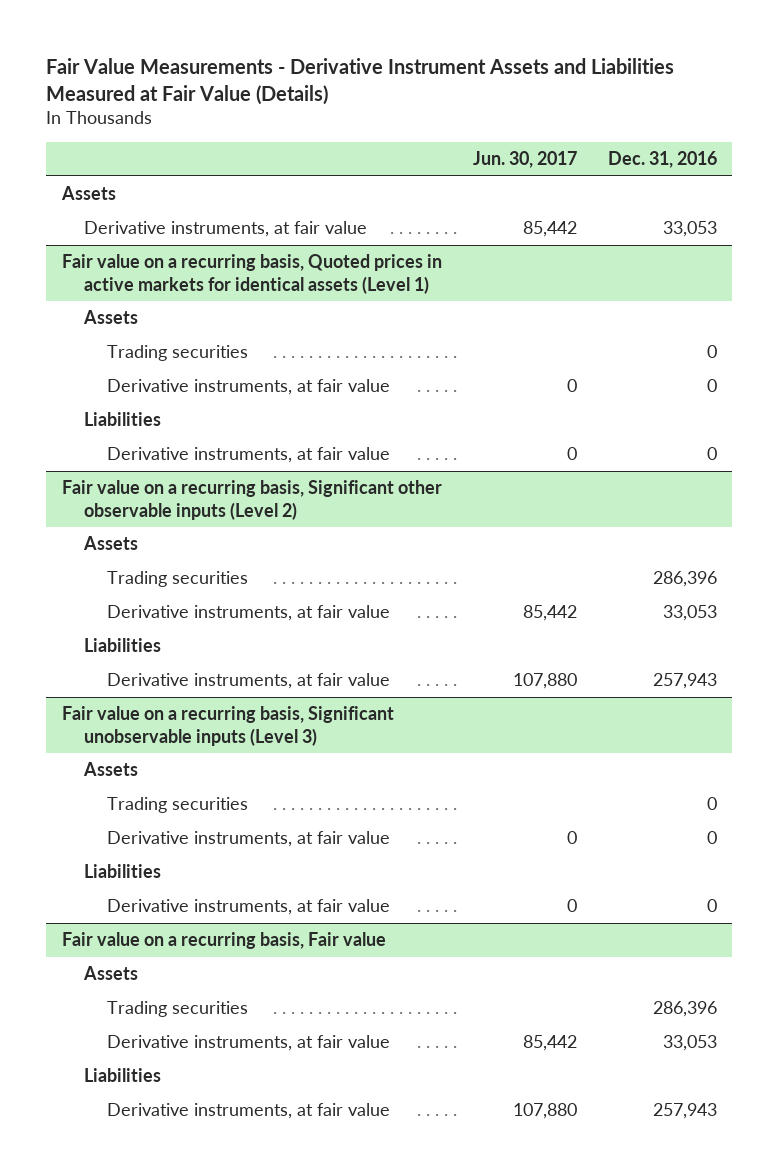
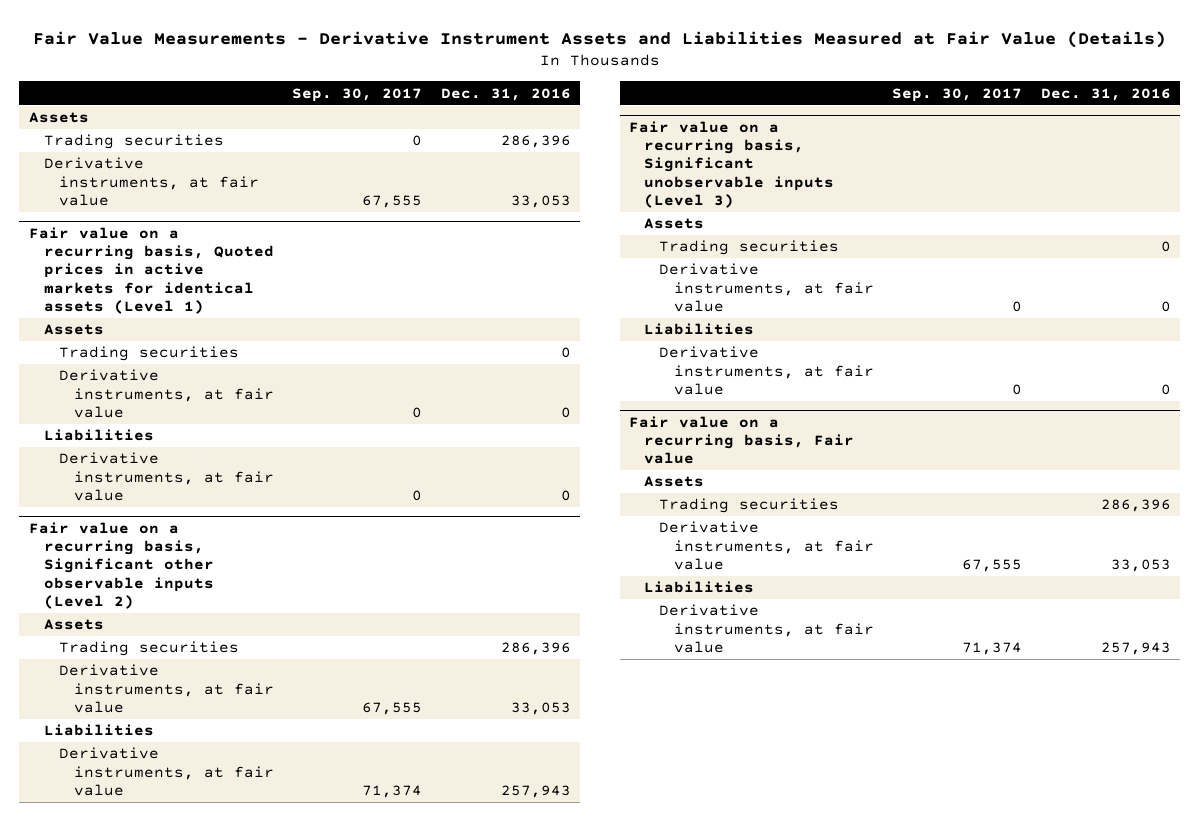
[472,151,577,169] Jun. 30, 2017 -> none
none -> [292,87,423,102] Sep. 30, 2017
none -> [43,134,224,150] Trading securities

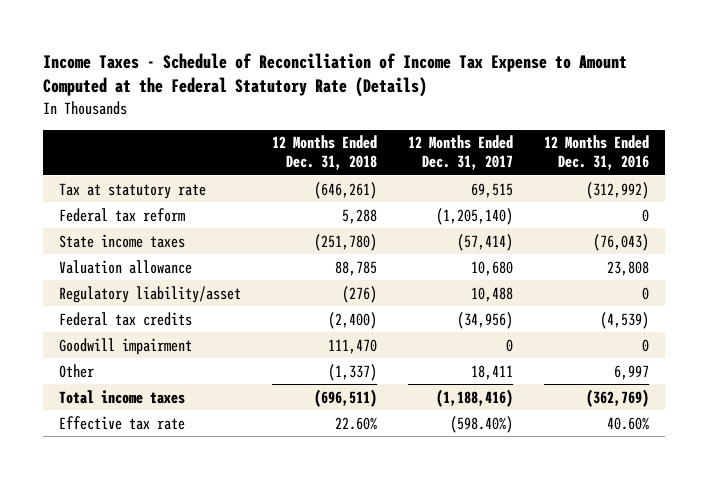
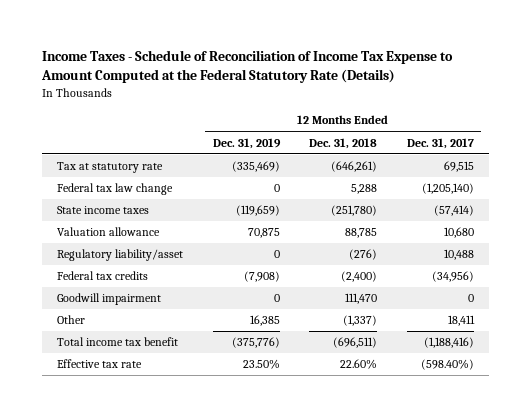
[544,135,650,171] 12 Months Ended Dec. 31, 2016 -> none
none -> [212,137,281,149] Dec. 31, 2019
[58,207,185,222] Federal tax reform -> [57,183,174,196] Federal tax law change
[58,389,185,404] Total income taxes -> [57,337,179,347] Total income tax benefit

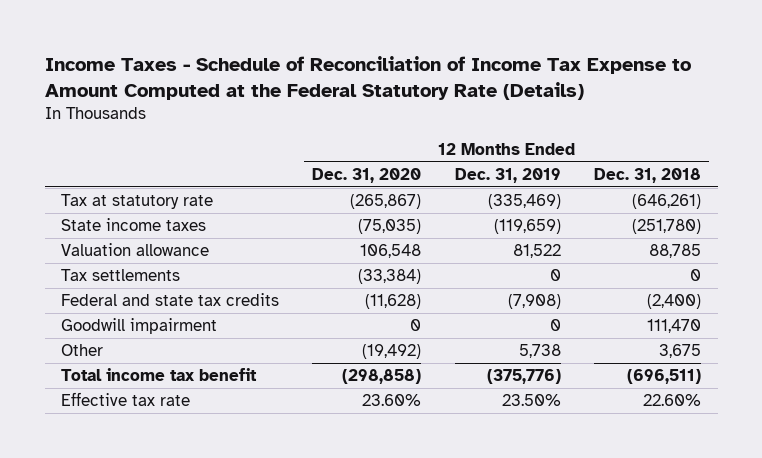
[407,137,475,149] Dec. 31, 2017 -> none
none -> [312,167,422,183] Dec. 31, 2020
[57,183,174,196] Federal tax law change -> none
[57,249,184,262] Regulatory liability/asset -> none
[247,228,280,239] 70,875 -> [512,244,561,259] 81,522
none -> [61,269,181,282] Tax settlements
[57,271,149,281] Federal tax credits -> [61,293,280,307] Federal and state tax credits
[249,315,280,327] 16,385 -> [518,344,561,359] 5,738
[343,315,378,327] (1,337) -> [658,344,701,359] 3,675

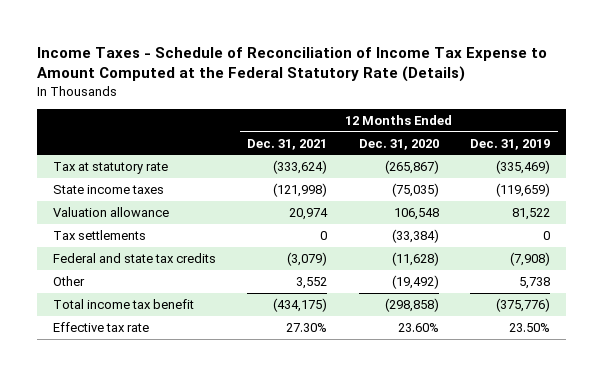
[593,167,701,183] Dec. 31, 2018 -> none
none -> [247,138,328,150] Dec. 31, 2021
[61,318,218,335] Goodwill impairment -> none

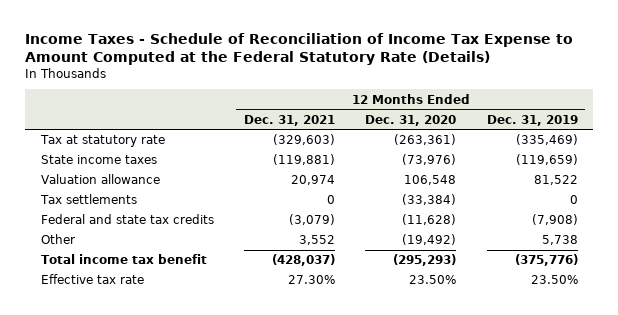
[273,160,328,175] (333,624) -> [272,134,335,146] (329,603)
[384,160,439,175] (265,867) -> [394,134,457,146] (263,361)
[273,183,328,198] (121,998) -> [272,154,335,166] (119,881)
[391,183,439,198] (75,035) -> [402,154,457,166] (73,976)
[273,298,328,313] (434,175) -> [271,254,335,267] (428,037)
[384,298,439,313] (298,858) -> [393,254,457,267] (295,293)
[397,323,439,333] 23.60% -> [409,275,457,285] 23.50%

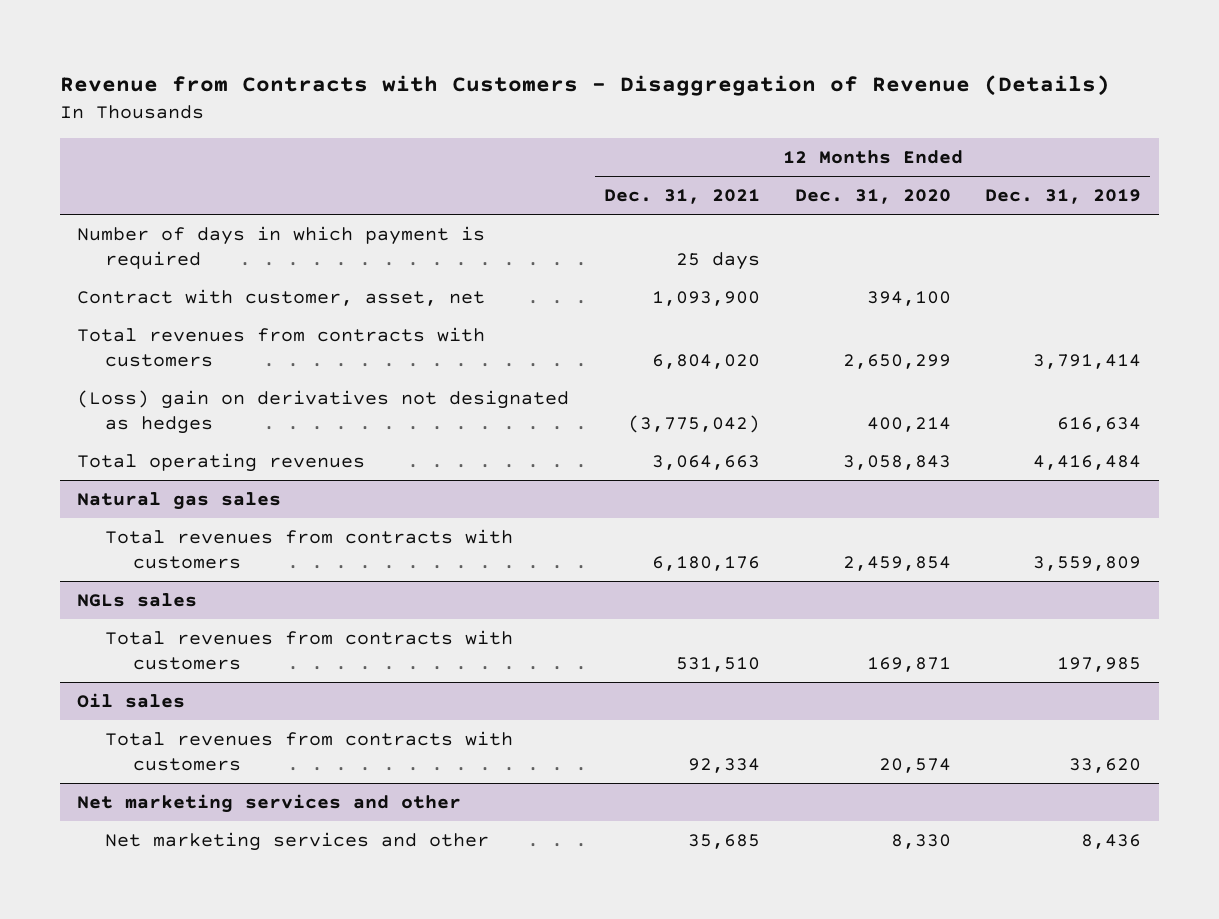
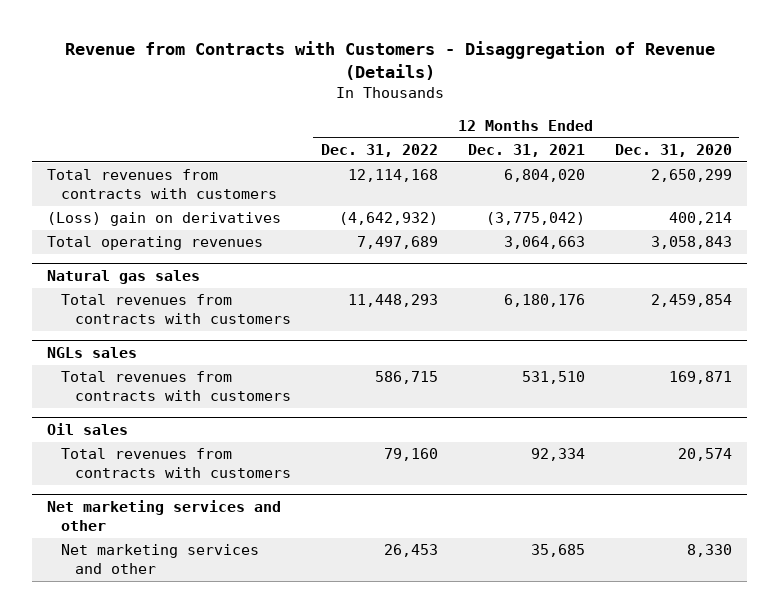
[985,189,1142,205] Dec. 31, 2019 -> none
none -> [320,143,438,157] Dec. 31, 2022
[77,226,486,269] Number of days in which payment is required -> none
[77,289,486,307] Contract with customer, asset, net -> none
[77,390,570,434] (Loss) gain on derivatives not designated as hedges -> [47,212,282,227] (Loss) gain on derivatives

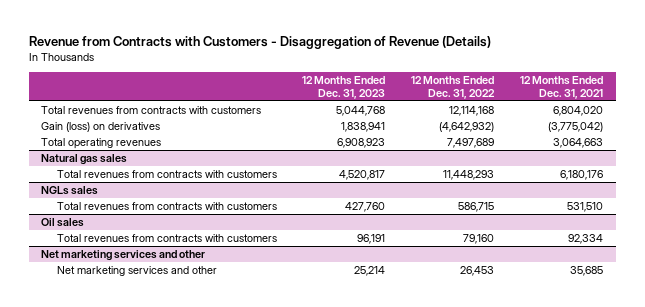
[614,143,732,157] Dec. 31, 2020 -> none
none -> [302,76,386,99] 12 Months Ended Dec. 31, 2023
[47,212,282,227] (Loss) gain on derivatives -> [41,122,161,133] Gain (loss) on derivatives

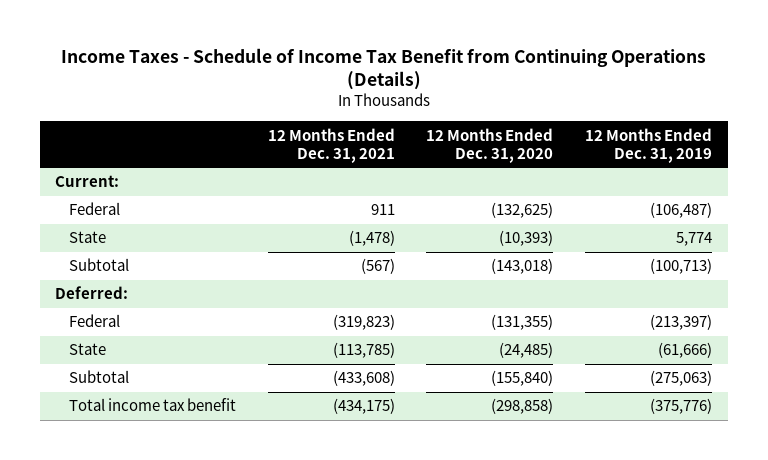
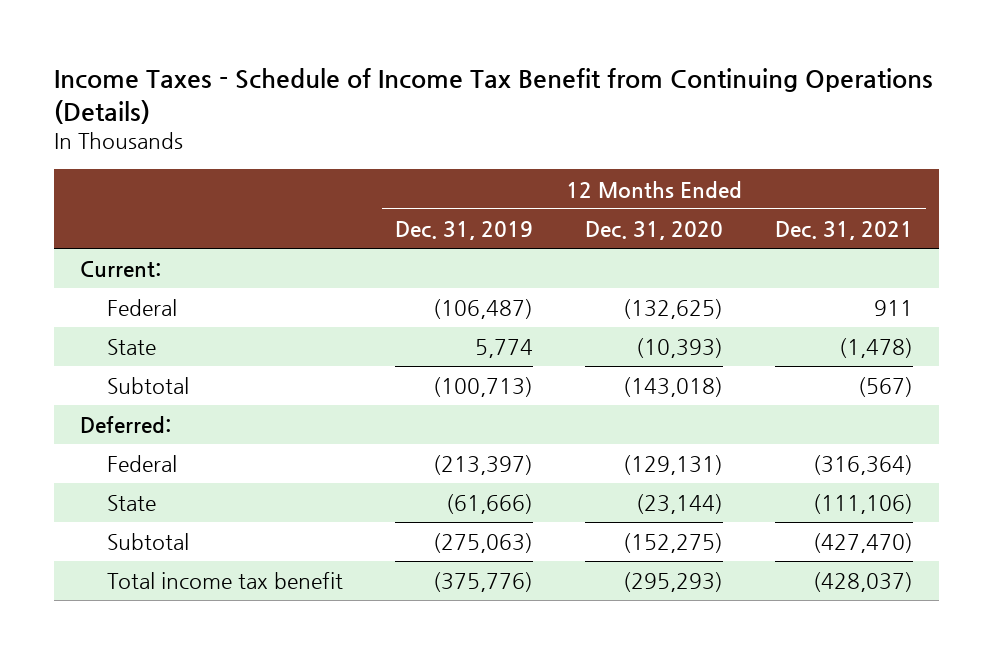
[332,314,395,331] (319,823) -> [813,455,914,476] (316,364)
[491,314,554,331] (131,355) -> [623,455,724,476] (129,131)
[332,342,395,359] (113,785) -> [813,494,914,515] (111,106)
[499,342,554,359] (24,485) -> [636,494,724,515] (23,144)
[332,370,395,387] (433,608) -> [813,533,914,554] (427,470)
[491,370,554,387] (155,840) -> [623,533,724,554] (152,275)
[332,398,395,415] (434,175) -> [813,572,914,593] (428,037)
[491,398,554,415] (298,858) -> [623,572,724,593] (295,293)

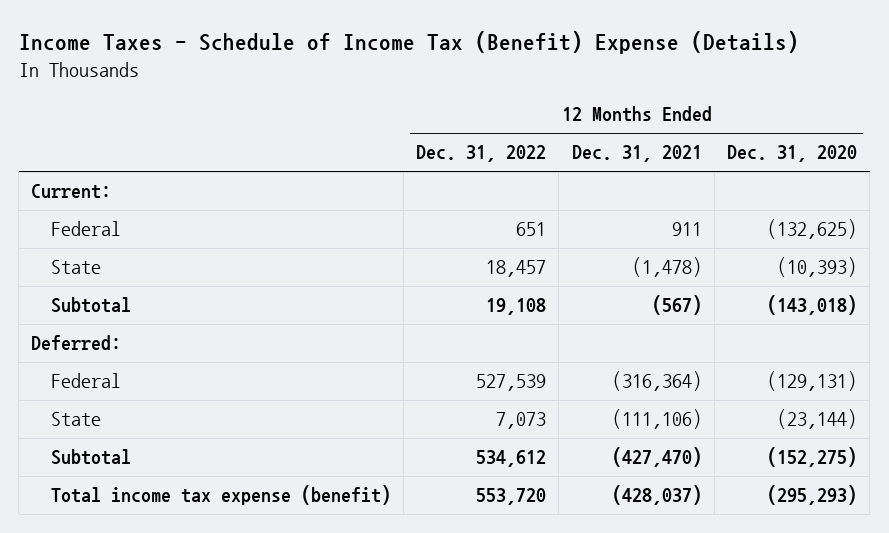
[54,67,934,124] Income Taxes - Schedule of Income Tax Benefit from Continuing Operations (Details) -> [18,31,799,55] Income Taxes - Schedule of Income Tax (Benefit) Expense (Details)
[395,221,534,241] Dec. 31, 2019 -> none
none -> [416,145,547,163] Dec. 31, 2022
[107,572,344,590] Total income tax benefit -> [50,485,391,506] Total income tax expense (benefit)

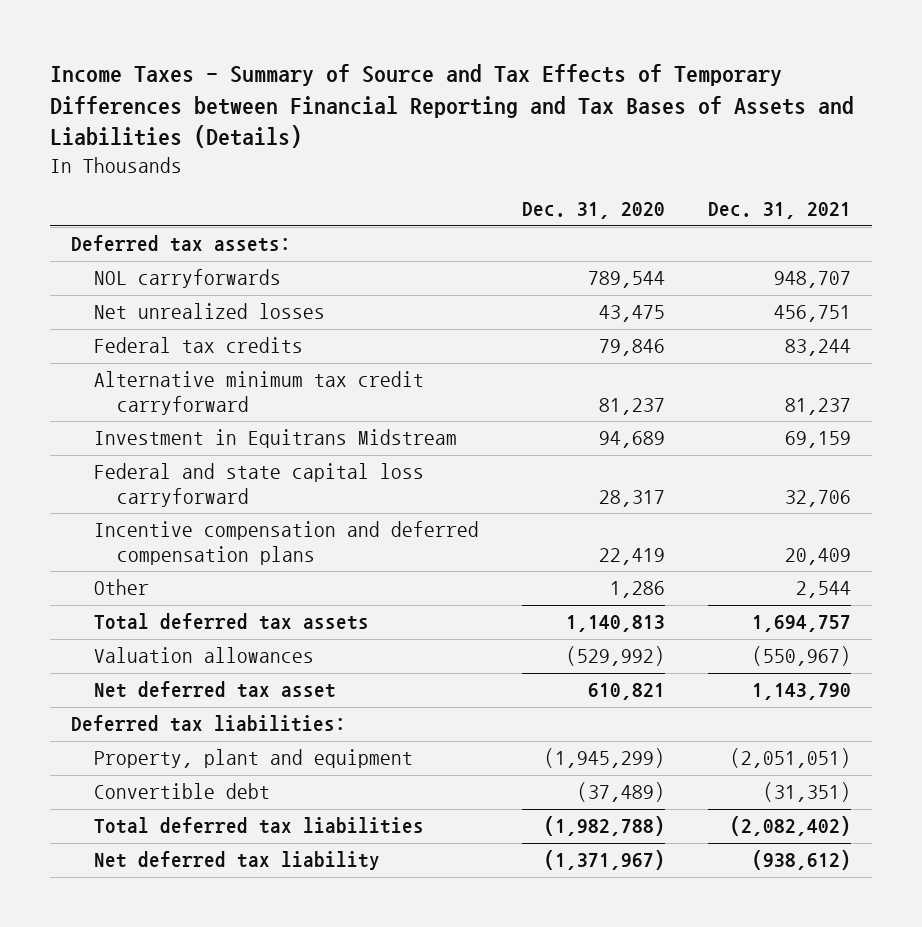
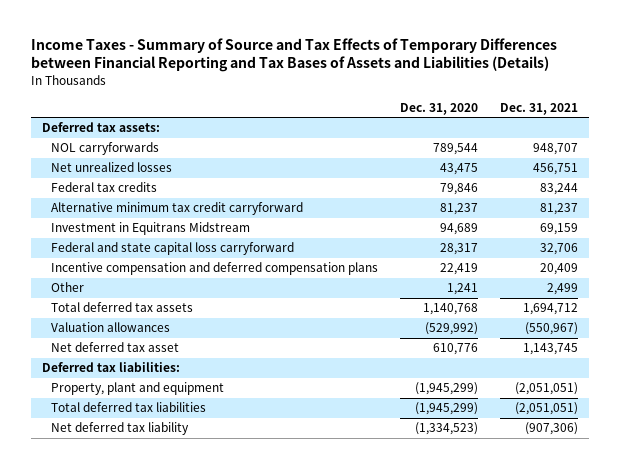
[609,581,665,599] 1,286 -> [446,283,478,296] 1,241
[795,581,851,599] 2,544 -> [546,283,578,296] 2,499
[565,615,665,633] 1,140,813 -> [422,303,478,316] 1,140,768
[751,615,851,633] 1,694,757 -> [522,303,578,316] 1,694,712
[587,683,665,701] 610,821 -> [432,343,478,356] 610,776
[751,683,851,701] 1,143,790 -> [522,343,578,356] 1,143,745
[94,783,271,800] Convertible debt -> none
[543,816,665,837] (1,982,788) -> [414,402,478,416] (1,945,299)
[729,816,851,837] (2,082,402) -> [514,402,578,416] (2,051,051)
[543,850,665,871] (1,371,967) -> [414,422,478,436] (1,334,523)
[751,850,851,871] (938,612) -> [524,422,578,436] (907,306)

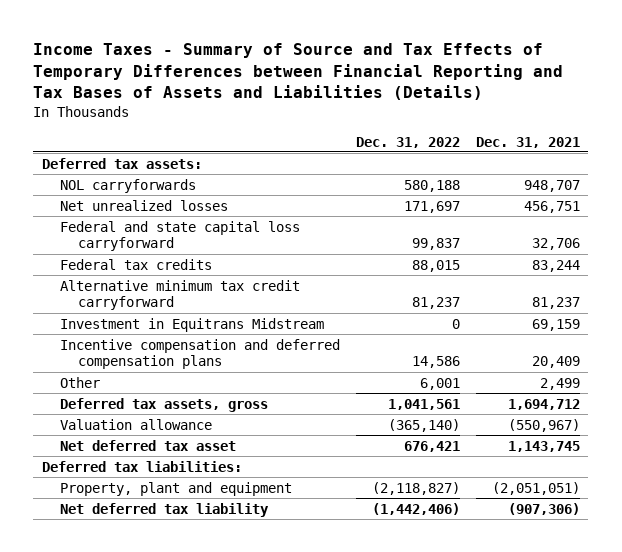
[399,102,478,115] Dec. 31, 2020 -> none
none -> [355,136,460,148] Dec. 31, 2022
[50,242,294,256] Federal and state capital loss carryforward -> [59,220,300,252] Federal and state capital loss carryforward
[50,302,193,313] Total deferred tax assets -> [59,397,268,412] Deferred tax assets, gross
[50,322,170,333] Valuation allowances -> [59,418,212,430] Valuation allowance
[50,402,206,413] Total deferred tax liabilities -> none

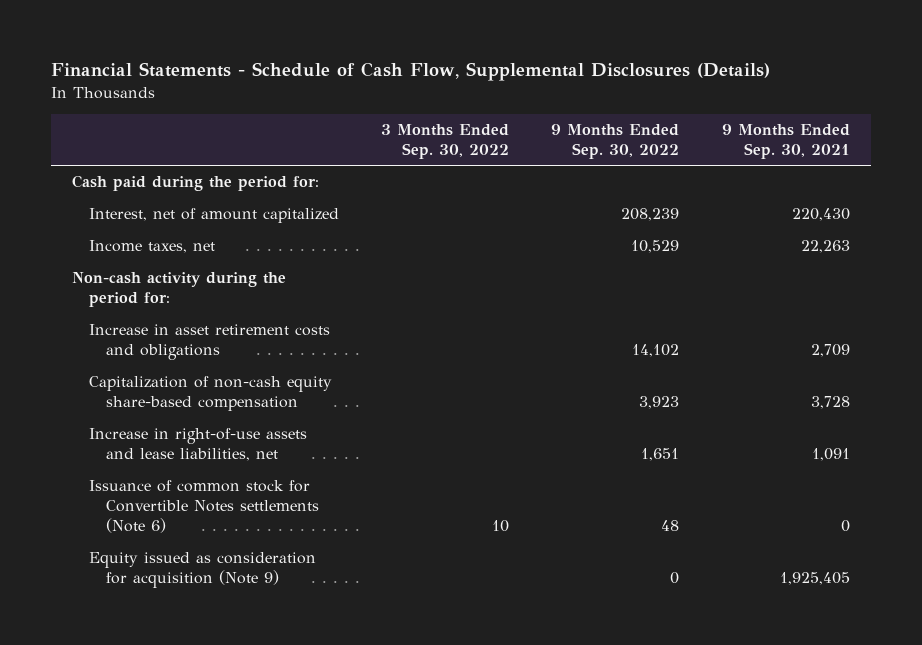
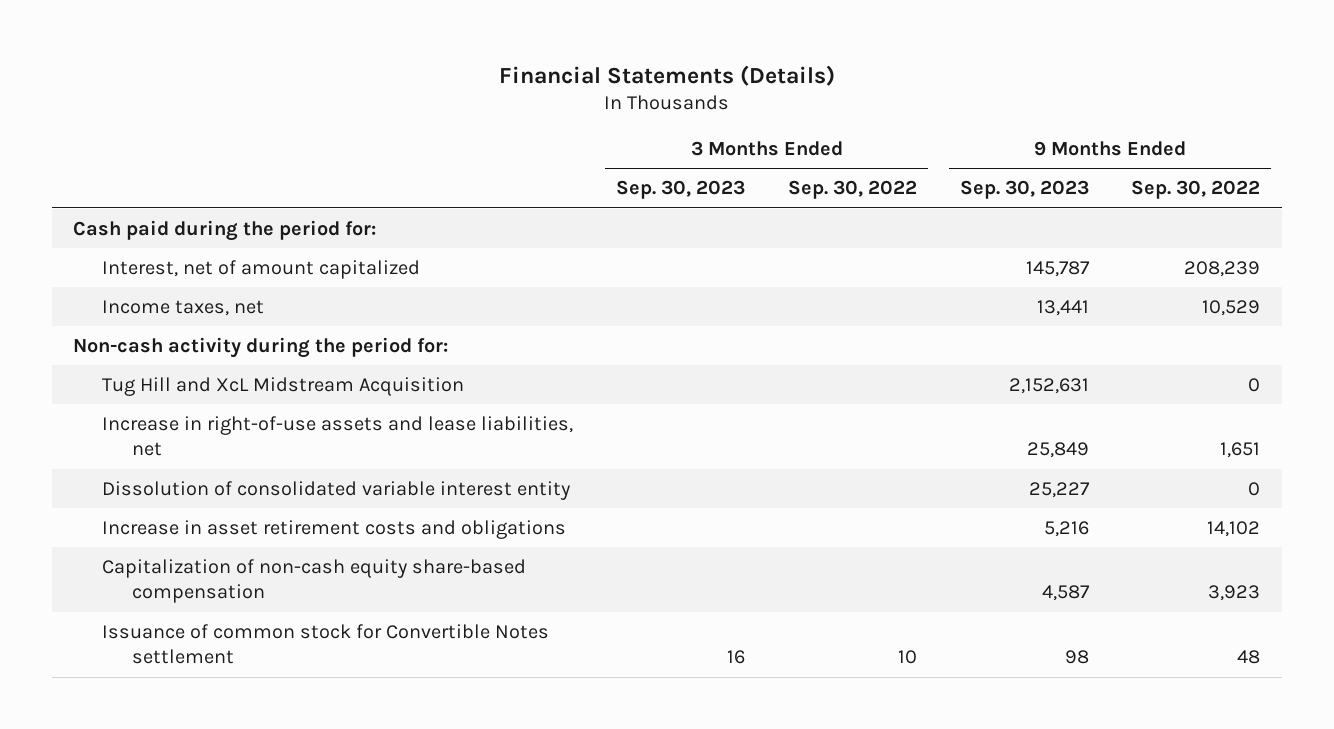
[51,62,771,82] Financial Statements - Schedule of Cash Flow, Supplemental Disclosures (Details) -> [498,64,835,86] Financial Statements (Details)
[721,123,850,159] 9 Months Ended Sep. 30, 2021 -> none
none -> [616,180,746,200] Sep. 30, 2023
none -> [959,180,1089,200] Sep. 30, 2023
none -> [102,376,465,396] Tug Hill and XcL Midstream Acquisition
[89,428,308,462] Increase in right-of-use assets and lease liabilities, net -> [102,415,574,457] Increase in right-of-use assets and lease liabilities, net
none -> [102,480,571,500] Dissolution of consolidated variable interest entity
[89,552,317,589] Equity issued as consideration for acquisition (Note 9) -> none
[89,480,320,534] Issuance of common stock for Convertible Notes settlements (Note 6) -> [102,623,550,665] Issuance of common stock for Convertible Notes settlement

